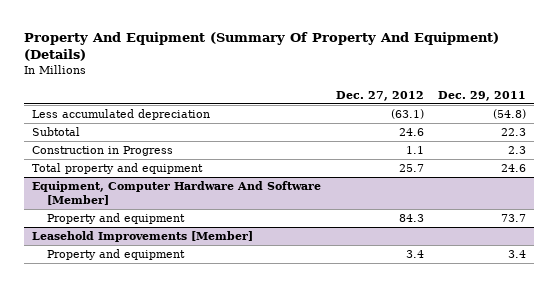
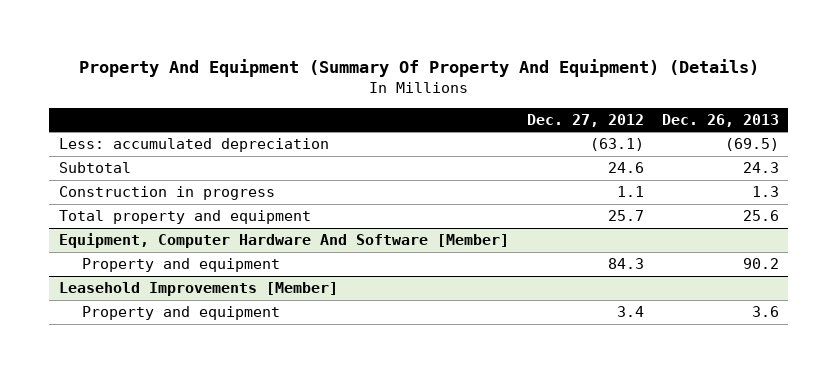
[438,90,527,101] Dec. 29, 2011 -> none
none -> [662,113,780,127] Dec. 26, 2013
[31,109,210,121] Less accumulated depreciation -> [58,138,329,153] Less: accumulated depreciation
[31,146,173,157] Construction in Progress -> [58,186,275,201] Construction in progress

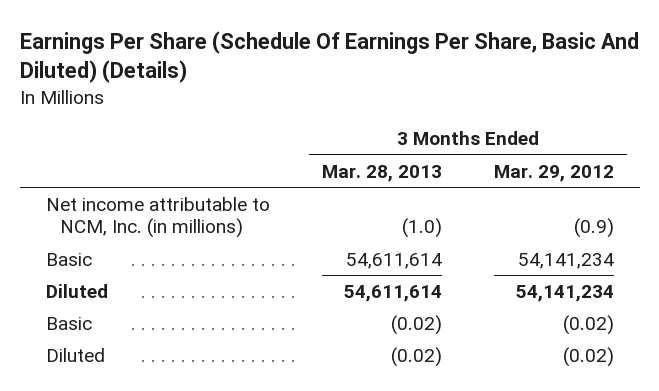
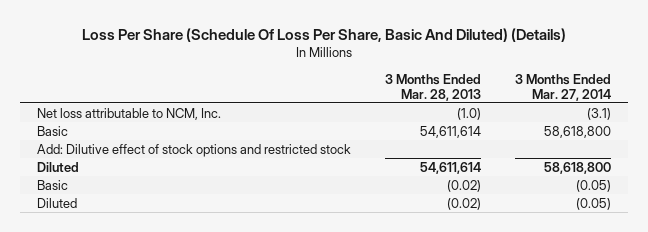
[19,30,639,84] Earnings Per Share (Schedule Of Earnings Per Share, Basic And Diluted) (Details) -> [81,27,566,42] Loss Per Share (Schedule Of Loss Per Share, Basic And Diluted) (Details)
[493,164,614,182] Mar. 29, 2012 -> none
none -> [515,73,612,101] 3 Months Ended Mar. 27, 2014
[45,196,270,239] Net income attributable to NCM, Inc. (in millions) -> [36,107,221,120] Net loss attributable to NCM, Inc.
none -> [36,143,351,157] Add: Dilutive effect of stock options and restricted stock

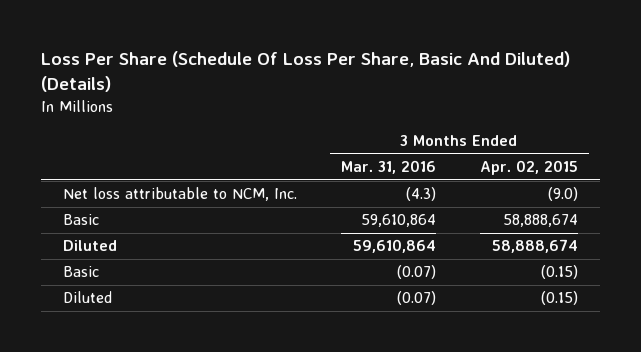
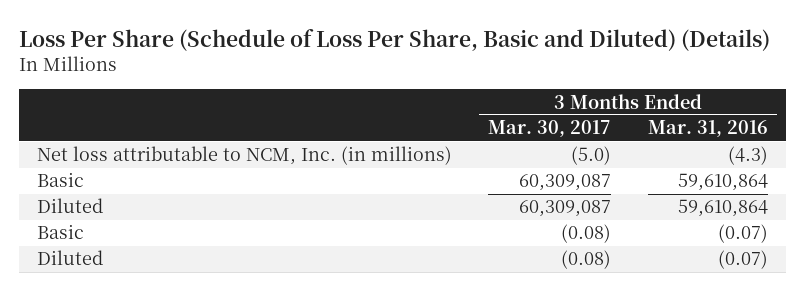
[40,51,570,93] Loss Per Share (Schedule Of Loss Per Share, Basic And Diluted) (Details) -> [18,28,770,51] Loss Per Share (Schedule of Loss Per Share, Basic and Diluted) (Details)
[479,160,578,176] Apr. 02, 2015 -> none
none -> [488,120,612,138] Mar. 30, 2017
[62,187,297,202] Net loss attributable to NCM, Inc. -> [36,146,452,166] Net loss attributable to NCM, Inc. (in millions)

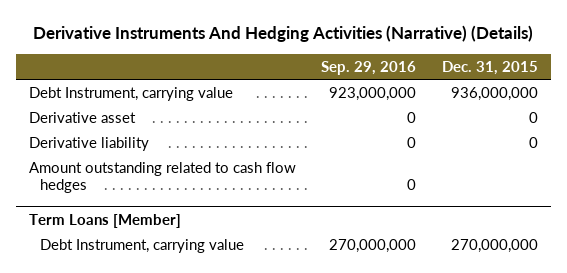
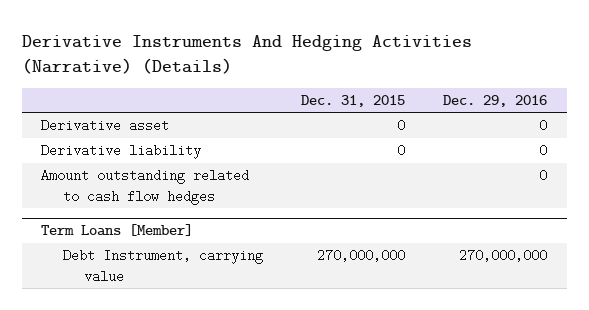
[321,60,417,75] Sep. 29, 2016 -> none
none -> [443,94,548,107] Dec. 29, 2016
[28,87,233,102] Debt Instrument, carrying value -> none

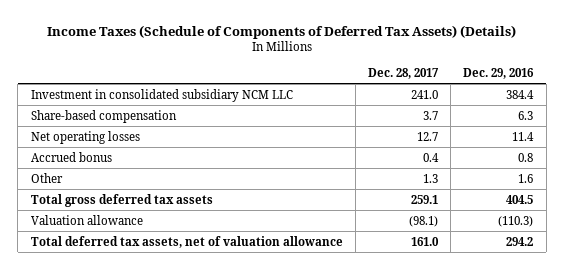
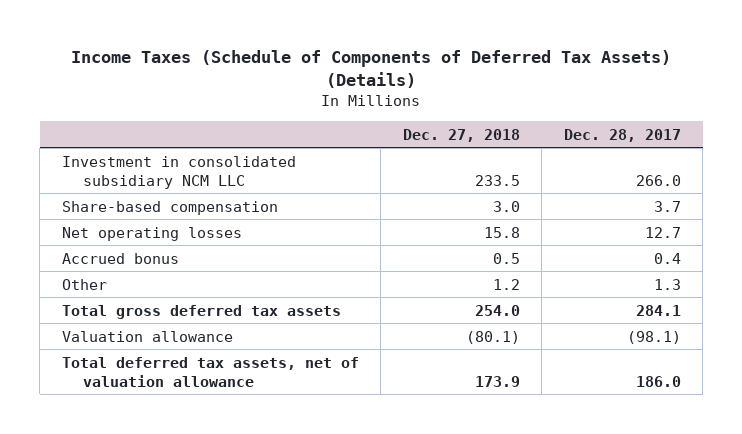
[463,68,535,80] Dec. 29, 2016 -> none
none -> [402,128,520,142] Dec. 27, 2018
[410,89,438,99] 241.0 -> [635,174,681,186] 266.0
[410,194,438,204] 259.1 -> [635,304,681,316] 284.1
[410,236,439,246] 161.0 -> [635,375,681,387] 186.0

